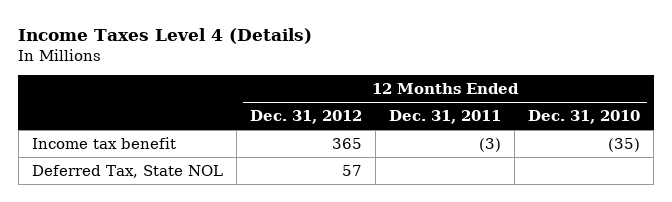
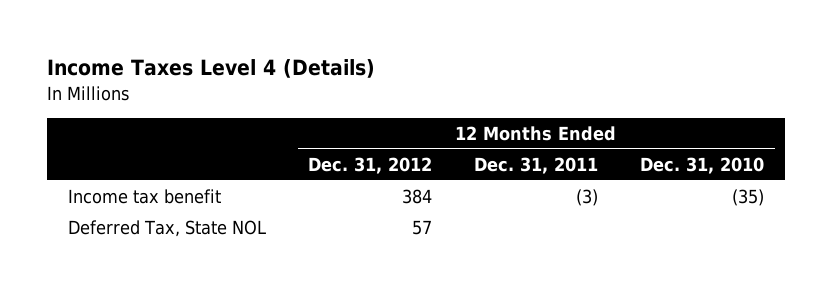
[331,137,362,149] 365 -> [402,189,433,205] 384

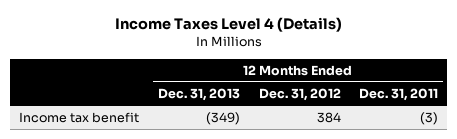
[640,156,765,174] Dec. 31, 2010 -> none
none -> [157,88,240,102] Dec. 31, 2013
[68,220,267,238] Deferred Tax, State NOL -> none

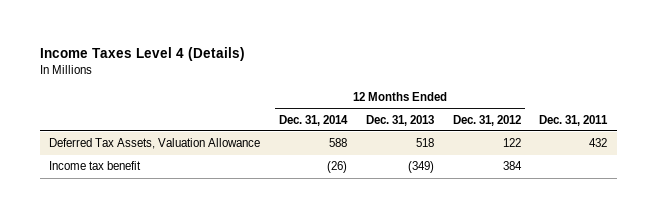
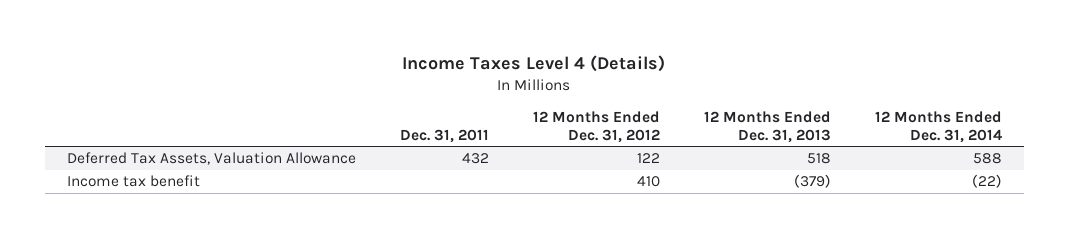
[327,161,348,174] (26) -> [971,174,1002,189] (22)
[407,161,434,174] (349) -> [793,174,831,189] (379)
[502,161,522,171] 384 -> [636,176,660,188] 410

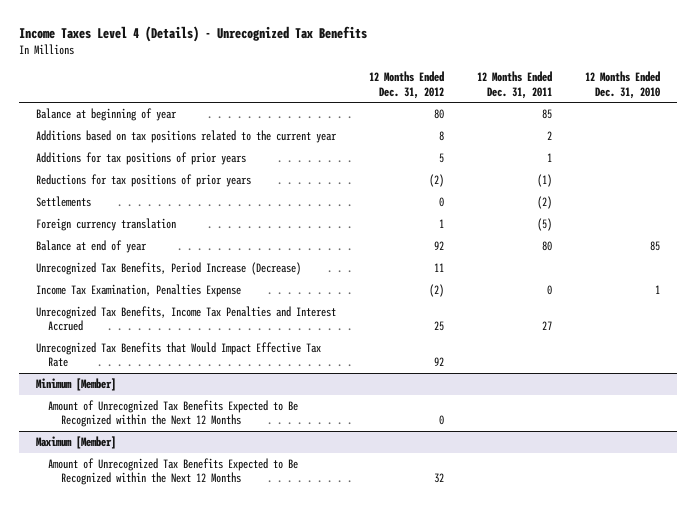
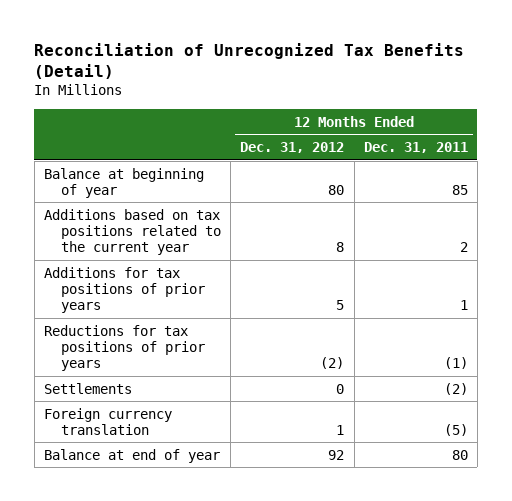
[19,25,368,42] Income Taxes Level 4 (Details) - Unrecognized Tax Benefits -> [34,42,465,79] Reconciliation of Unrecognized Tax Benefits (Detail)
[585,71,661,99] 12 Months Ended Dec. 31, 2010 -> none
[35,262,301,276] Unrecognized Tax Benefits, Period Increase (Decrease) -> none
[35,284,241,298] Income Tax Examination, Penalties Expense -> none
[35,306,336,332] Unrecognized Tax Benefits, Income Tax Penalties and Interest Accrued -> none
[35,342,321,368] Unrecognized Tax Benefits that Would Impact Effective Tax Rate -> none
[35,378,116,392] Minimum [Member] -> none
[48,400,299,428] Amount of Unrecognized Tax Benefits Expected to Be Recognized within the Next 12 Months -> none
[35,436,116,450] Maximum [Member] -> none
[48,458,299,486] Amount of Unrecognized Tax Benefits Expected to Be Recognized within the Next 12 Months -> none

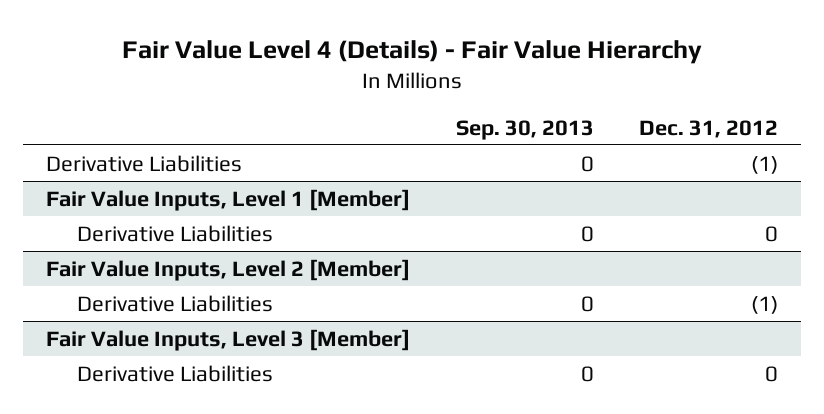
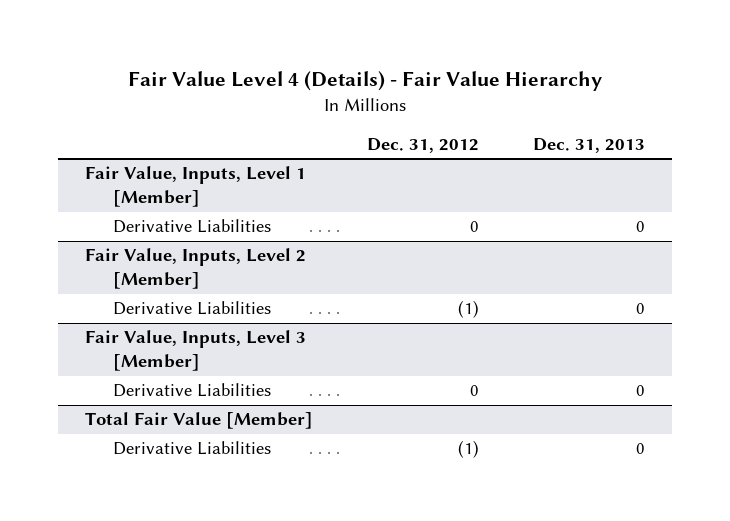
[455,119,594,140] Sep. 30, 2013 -> none
none -> [532,137,645,153] Dec. 31, 2013
[46,154,243,172] Derivative Liabilities -> none
[46,188,411,211] Fair Value Inputs, Level 1 [Member] -> [84,166,306,208] Fair Value, Inputs, Level 1 [Member]
[46,258,411,281] Fair Value Inputs, Level 2 [Member] -> [84,248,306,290] Fair Value, Inputs, Level 2 [Member]
[46,328,411,351] Fair Value Inputs, Level 3 [Member] -> [84,330,306,372] Fair Value, Inputs, Level 3 [Member]
none -> [84,412,313,430] Total Fair Value [Member]
none -> [113,441,272,456] Derivative Liabilities

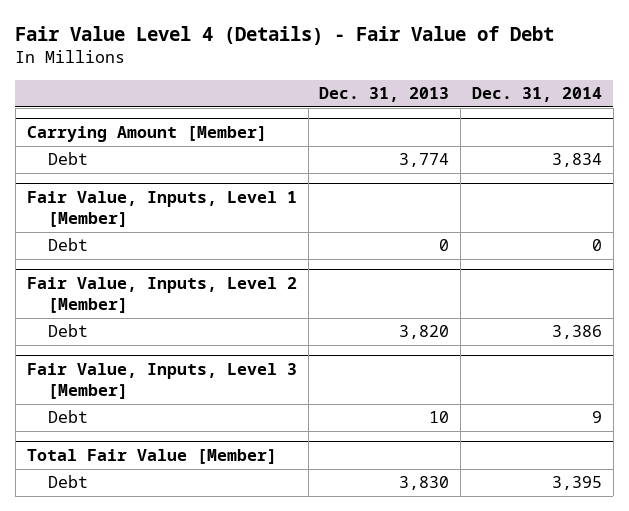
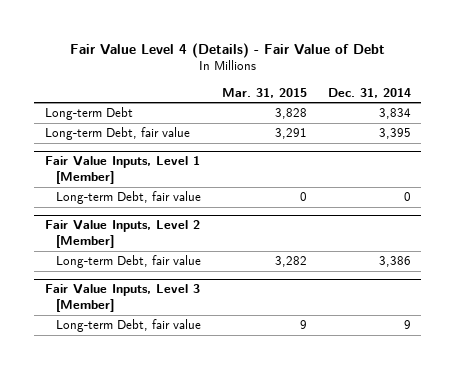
[319,86,450,102] Dec. 31, 2013 -> none
none -> [221,87,307,98] Mar. 31, 2015
[26,126,267,143] Carrying Amount [Member] -> none
[26,449,277,465] Total Fair Value [Member] -> none
[48,475,89,489] Debt -> none
none -> [44,107,133,121] Long-term Debt
[48,152,89,166] Debt -> [44,127,190,141] Long-term Debt, fair value
[552,153,603,168] 3,834 -> [378,128,411,140] 3,395
[26,191,297,228] Fair Value, Inputs, Level 1 [Member] -> [44,156,200,185] Fair Value Inputs, Level 1 [Member]
[48,238,89,252] Debt -> [56,191,202,205] Long-term Debt, fair value
[26,277,297,314] Fair Value, Inputs, Level 2 [Member] -> [44,220,200,249] Fair Value Inputs, Level 2 [Member]
[48,324,89,338] Debt -> [56,255,202,269] Long-term Debt, fair value
[26,363,297,400] Fair Value, Inputs, Level 3 [Member] -> [44,284,200,313] Fair Value Inputs, Level 3 [Member]
[48,410,89,424] Debt -> [56,319,202,333] Long-term Debt, fair value

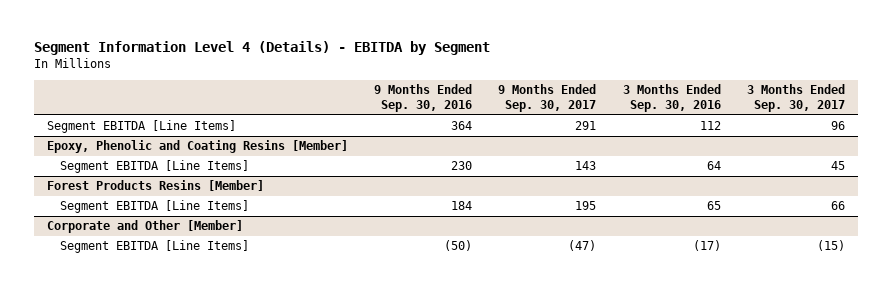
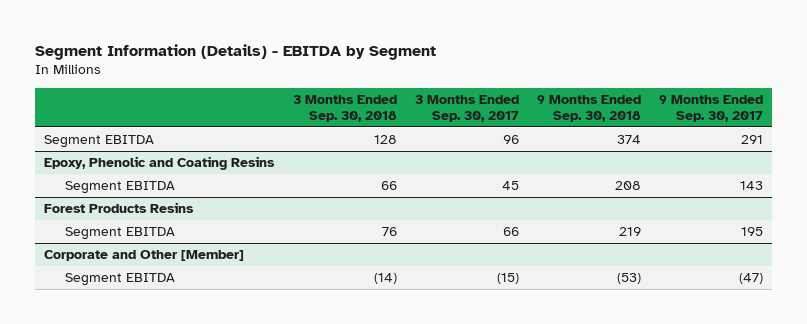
[33,41,490,56] Segment Information Level 4 (Details) - EBITDA by Segment -> [35,44,437,61] Segment Information (Details) - EBITDA by Segment
[374,84,473,113] 9 Months Ended Sep. 30, 2016 -> none
[622,84,721,113] 3 Months Ended Sep. 30, 2016 -> none
none -> [292,95,397,122] 3 Months Ended Sep. 30, 2018
none -> [536,95,641,122] 9 Months Ended Sep. 30, 2018
[46,120,236,134] Segment EBITDA [Line Items] -> [44,135,155,149] Segment EBITDA
[46,140,348,154] Epoxy, Phenolic and Coating Resins [Member] -> [44,156,276,171] Epoxy, Phenolic and Coating Resins
[60,160,250,174] Segment EBITDA [Line Items] -> [64,181,175,195] Segment EBITDA
[46,180,264,192] Forest Products Resins [Member] -> [44,202,195,214] Forest Products Resins
[60,200,250,214] Segment EBITDA [Line Items] -> [64,227,175,241] Segment EBITDA
[60,240,250,254] Segment EBITDA [Line Items] -> [64,273,175,287] Segment EBITDA

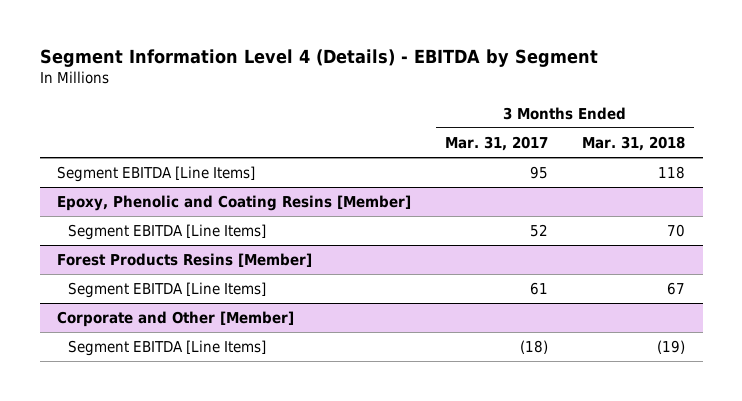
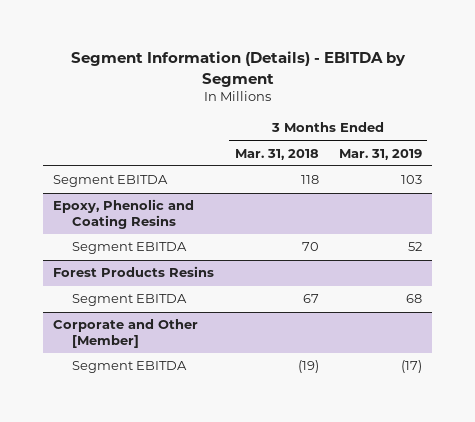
[39,48,598,67] Segment Information Level 4 (Details) - EBITDA by Segment -> [70,51,406,87] Segment Information (Details) - EBITDA by Segment
[445,135,549,151] Mar. 31, 2017 -> none
none -> [339,148,423,160] Mar. 31, 2019
[56,166,255,183] Segment EBITDA [Line Items] -> [53,175,169,188] Segment EBITDA
[56,195,411,212] Epoxy, Phenolic and Coating Resins [Member] -> [53,199,195,229] Epoxy, Phenolic and Coating Resins
[68,224,267,241] Segment EBITDA [Line Items] -> [71,242,187,255] Segment EBITDA
[56,253,312,268] Forest Products Resins [Member] -> [53,266,215,278] Forest Products Resins
[68,282,267,299] Segment EBITDA [Line Items] -> [71,294,187,307] Segment EBITDA
[68,340,267,357] Segment EBITDA [Line Items] -> [71,361,187,374] Segment EBITDA

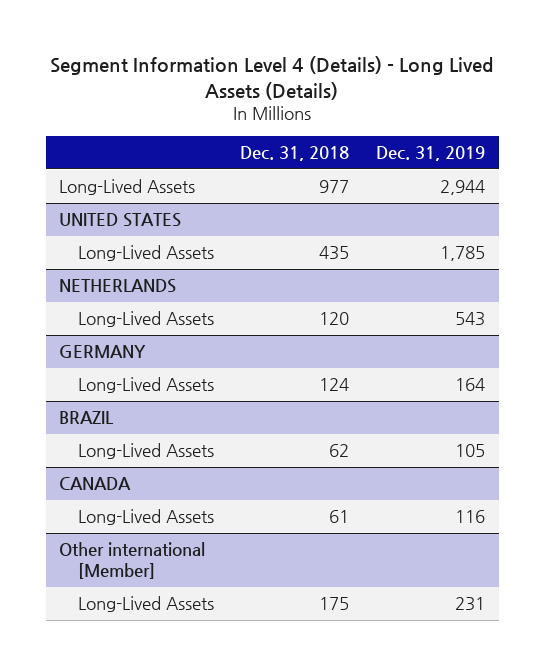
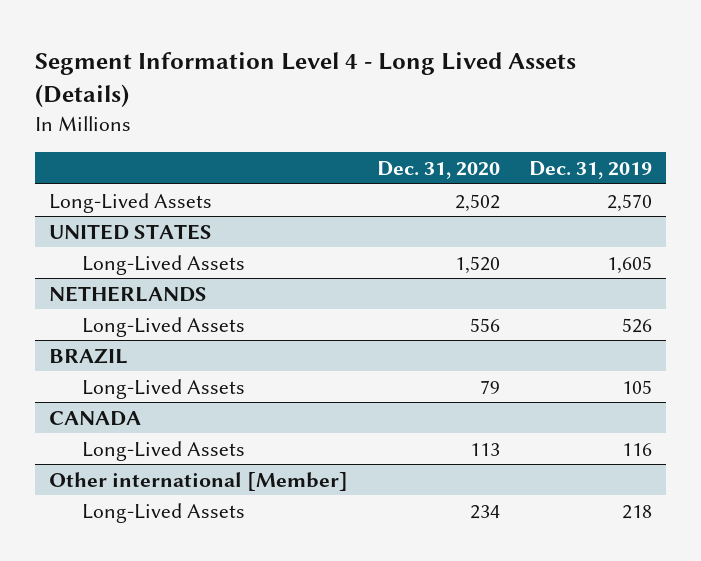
[50,56,495,100] Segment Information Level 4 (Details) - Long Lived Assets (Details) -> [35,51,577,107] Segment Information Level 4 - Long Lived Assets (Details)
[240,146,350,162] Dec. 31, 2018 -> none
none -> [377,160,501,179] Dec. 31, 2020
[440,180,486,196] 2,944 -> [606,193,652,212] 2,570
[440,246,486,262] 1,785 -> [606,255,652,274] 1,605
[58,345,146,359] GERMANY -> none
[77,377,214,394] Long-Lived Assets -> none
[455,312,486,327] 543 -> [621,317,652,333] 526
[455,597,486,612] 231 -> [621,504,652,519] 218

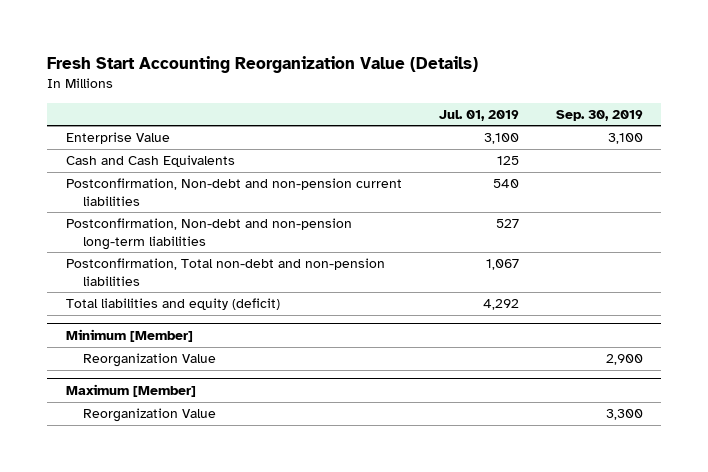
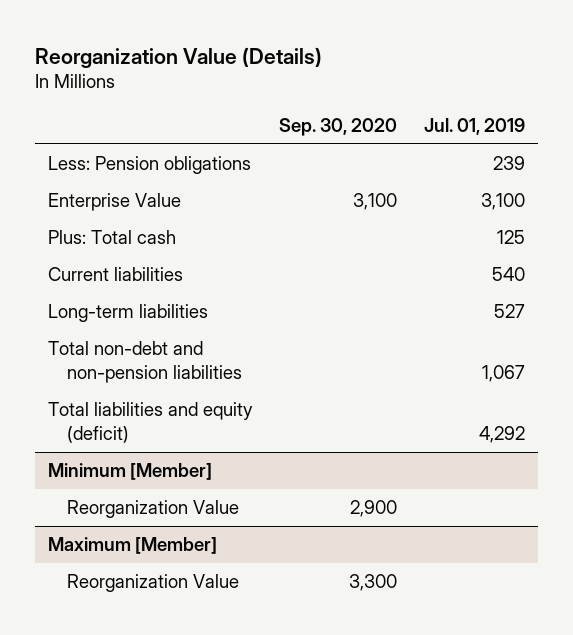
[47,56,479,74] Fresh Start Accounting Reorganization Value (Details) -> [34,46,322,68] Reorganization Value (Details)
[555,109,643,121] Sep. 30, 2019 -> none
none -> [279,118,398,137] Sep. 30, 2020
none -> [48,156,252,175] Less: Pension obligations
[65,155,235,168] Cash and Cash Equivalents -> [48,230,177,245] Plus: Total cash
[65,178,402,206] Postconfirmation, Non-debt and non-pension current liabilities -> [48,267,184,282] Current liabilities
[65,218,352,250] Postconfirmation, Non-debt and non-pension long-term liabilities -> [48,304,209,323] Long-term liabilities
[65,258,385,286] Postconfirmation, Total non-debt and non-pension liabilities -> [48,341,243,383] Total non-debt and non-pension liabilities

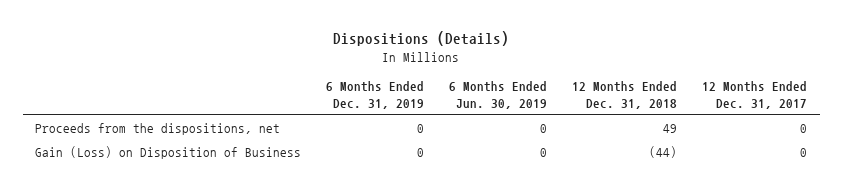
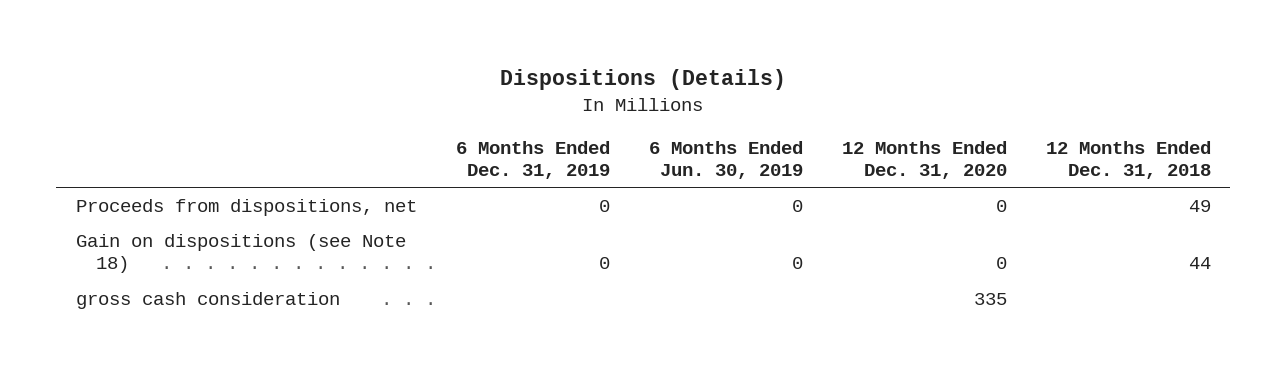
[702,81,808,109] 12 Months Ended Dec. 31, 2017 -> none
none -> [841,140,1007,179] 12 Months Ended Dec. 31, 2020
[35,123,281,136] Proceeds from the dispositions, net -> [75,198,417,216] Proceeds from dispositions, net
[35,146,302,160] Gain (Loss) on Disposition of Business -> [75,233,406,274] Gain on dispositions (see Note 18)
[649,146,678,159] (44) -> [1188,257,1211,270] 44
none -> [75,291,340,309] gross cash consideration

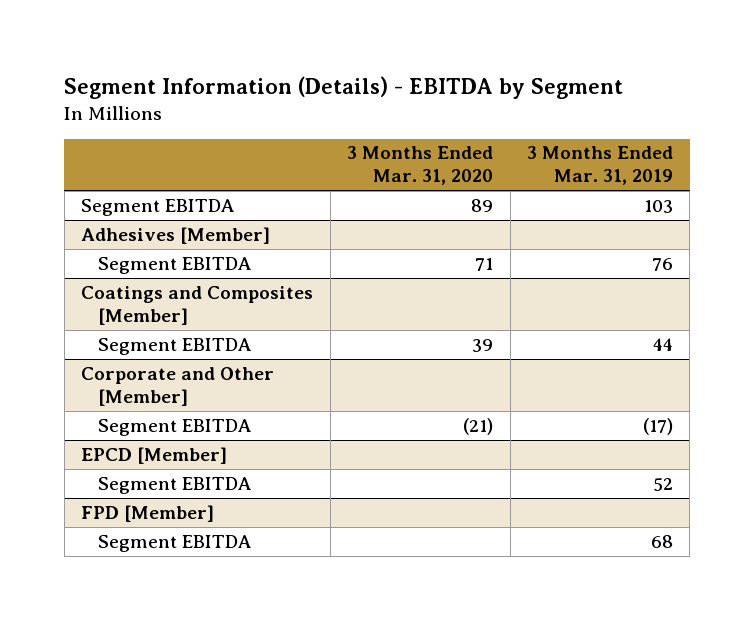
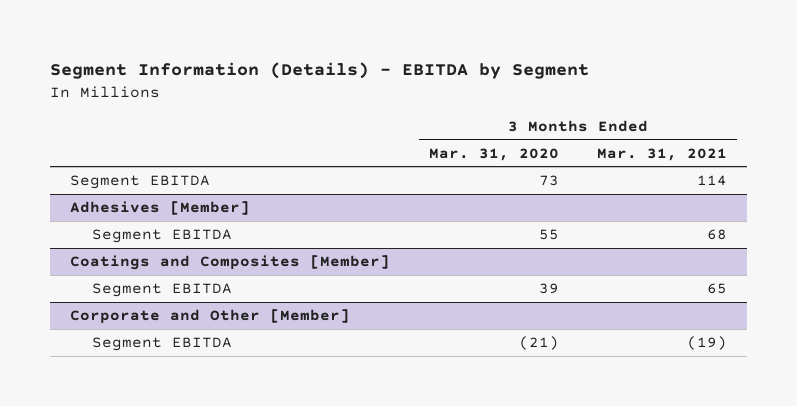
[526,146,673,186] 3 Months Ended Mar. 31, 2019 -> none
none -> [597,147,728,161] Mar. 31, 2021
[471,198,494,212] 89 -> [538,175,559,187] 73
[475,257,494,271] 71 -> [538,229,559,241] 55
[81,446,228,464] EPCD [Member] -> none
[98,476,252,494] Segment EBITDA -> none
[81,504,215,522] FPD [Member] -> none
[98,534,252,552] Segment EBITDA -> none

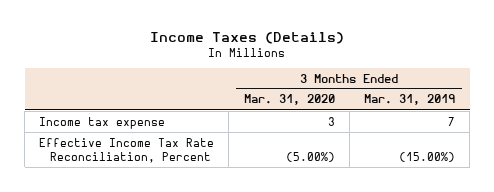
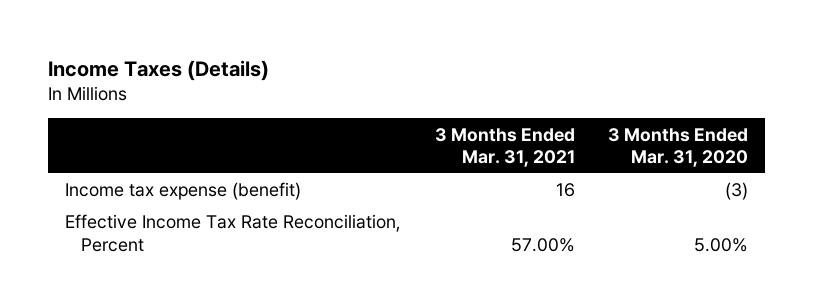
[363,94,455,106] Mar. 31, 2019 -> none
none -> [434,127,575,167] 3 Months Ended Mar. 31, 2021
[39,116,166,129] Income tax expense -> [64,182,301,201] Income tax expense (benefit)
[327,116,335,126] 3 -> [725,182,749,201] (3)
[285,151,335,162] (5.00%) -> [694,237,749,252] 5.00%

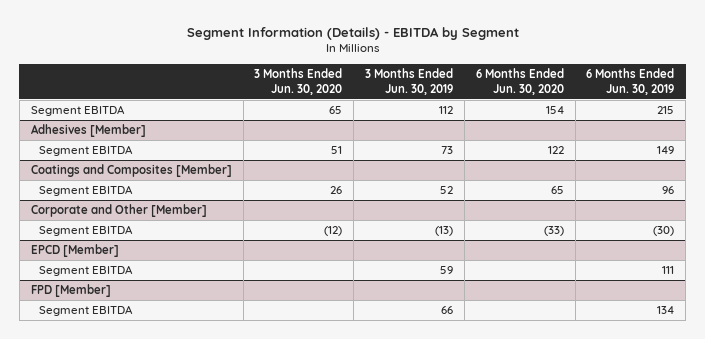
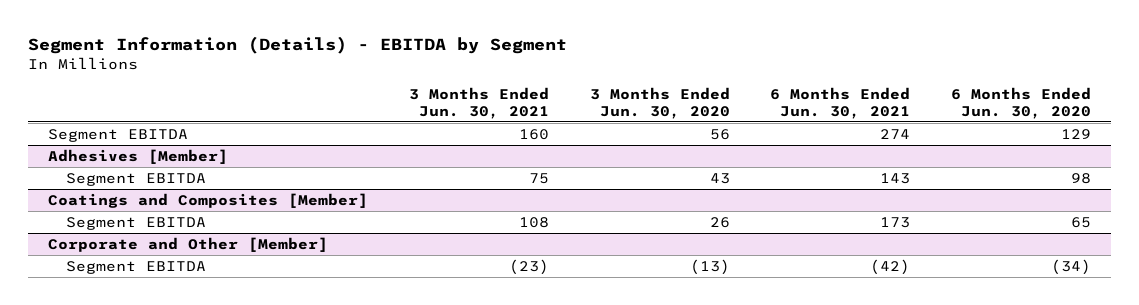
[365,68,454,95] 3 Months Ended Jun. 30, 2019 -> none
[586,68,675,95] 6 Months Ended Jun. 30, 2019 -> none
none -> [408,87,549,119] 3 Months Ended Jun. 30, 2021
none -> [770,87,911,119] 6 Months Ended Jun. 30, 2021
[329,106,343,115] 65 -> [709,128,730,140] 56
[545,106,564,115] 154 -> [1060,128,1091,139] 129
[331,146,343,155] 51 -> [709,172,730,184] 43
[547,146,564,155] 122 -> [1070,172,1091,184] 98
[30,244,119,258] EPCD [Member] -> none
[39,265,134,277] Segment EBITDA -> none
[30,284,111,298] FPD [Member] -> none
[39,305,134,317] Segment EBITDA -> none
[324,226,343,237] (12) -> [689,258,730,275] (13)
[543,226,564,237] (33) -> [1050,258,1091,275] (34)

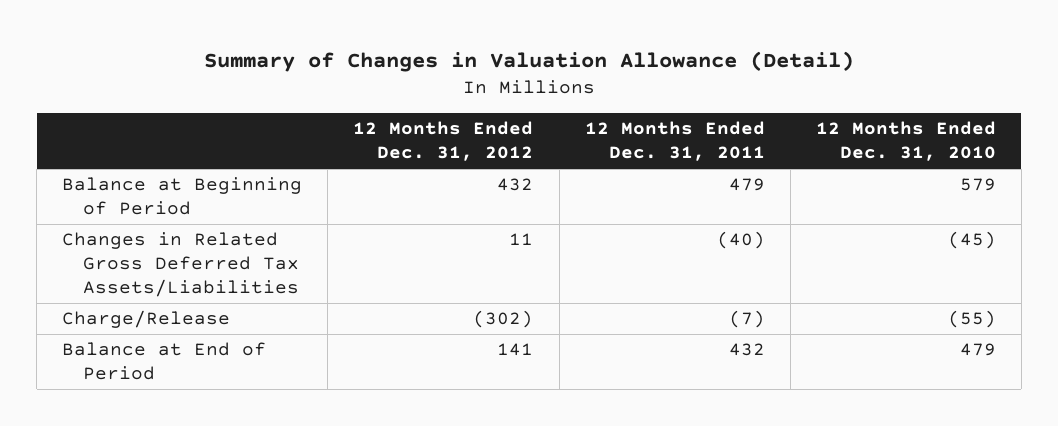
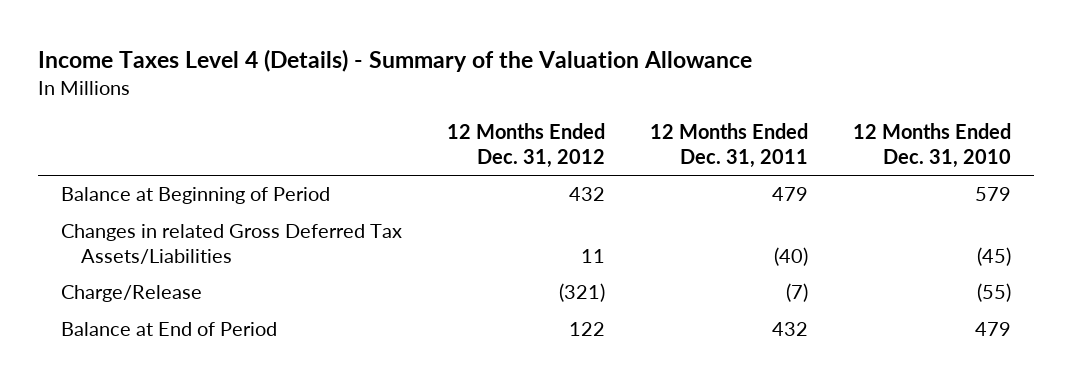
[204,51,855,73] Summary of Changes in Valuation Allowance (Detail) -> [38,49,753,73] Income Taxes Level 4 (Details) - Summary of the Valuation Allowance
[62,232,300,298] Changes in Related Gross Deferred Tax Assets/Liabilities -> [60,224,402,265] Changes in related Gross Deferred Tax Assets/Liabilities
[473,310,534,329] (302) -> [558,283,605,303] (321)
[497,343,534,357] 141 -> [568,322,605,337] 122

